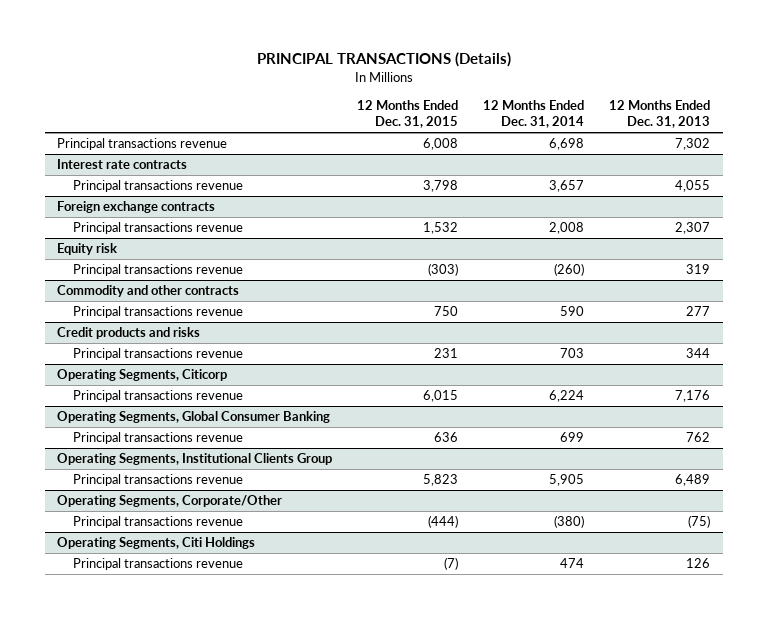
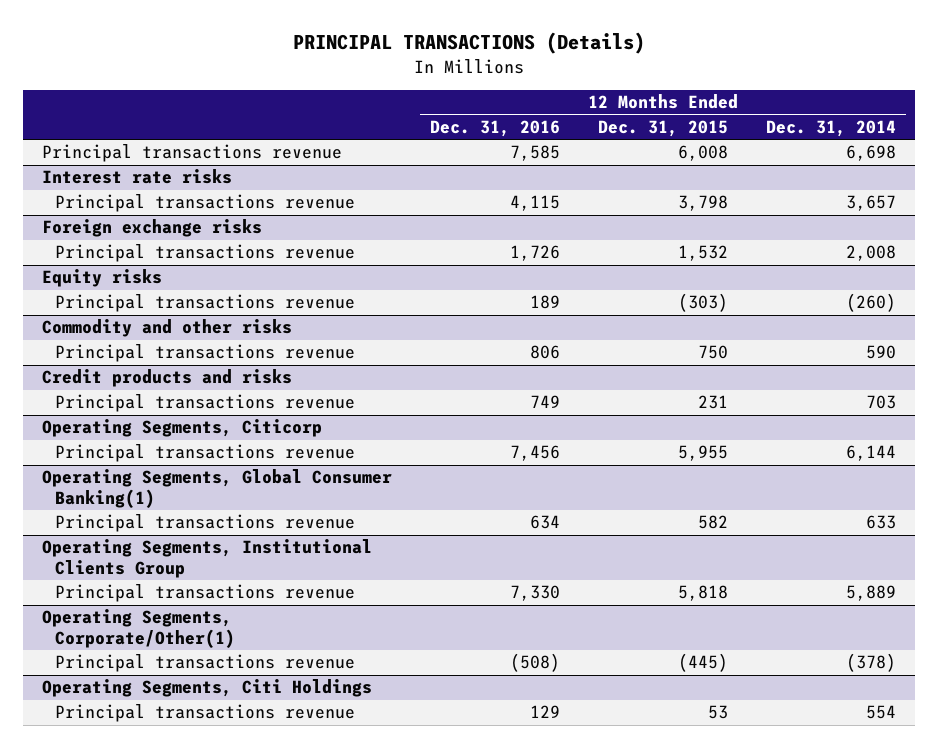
[609,99,711,129] 12 Months Ended Dec. 31, 2013 -> none
none -> [429,120,560,138] Dec. 31, 2016
[57,159,188,170] Interest rate contracts -> [41,169,232,185] Interest rate risks
[57,201,216,214] Foreign exchange contracts -> [41,219,262,238] Foreign exchange risks
[57,243,118,256] Equity risk -> [41,269,162,288] Equity risks
[57,285,240,298] Commodity and other contracts -> [41,319,292,338] Commodity and other risks
[423,390,459,403] 6,015 -> [678,445,729,462] 5,955
[549,390,585,403] 6,224 -> [846,445,897,462] 6,144
[57,411,331,424] Operating Segments, Global Consumer Banking -> [41,469,392,508] Operating Segments, Global Consumer Banking(1)
[434,432,459,443] 636 -> [698,515,729,530] 582
[560,432,585,443] 699 -> [866,515,897,530] 633
[423,474,459,487] 5,823 -> [678,585,729,602] 5,818
[549,474,585,487] 5,905 -> [846,585,897,602] 5,889
[57,495,283,508] Operating Segments, Corporate/Other -> [41,609,236,648] Operating Segments, Corporate/Other(1)
[428,515,459,529] (444) -> [678,653,729,673] (445)
[554,515,585,529] (380) -> [846,653,897,673] (378)
[444,557,459,571] (7) -> [708,705,729,720] 53
[560,558,585,569] 474 -> [866,705,897,720] 554

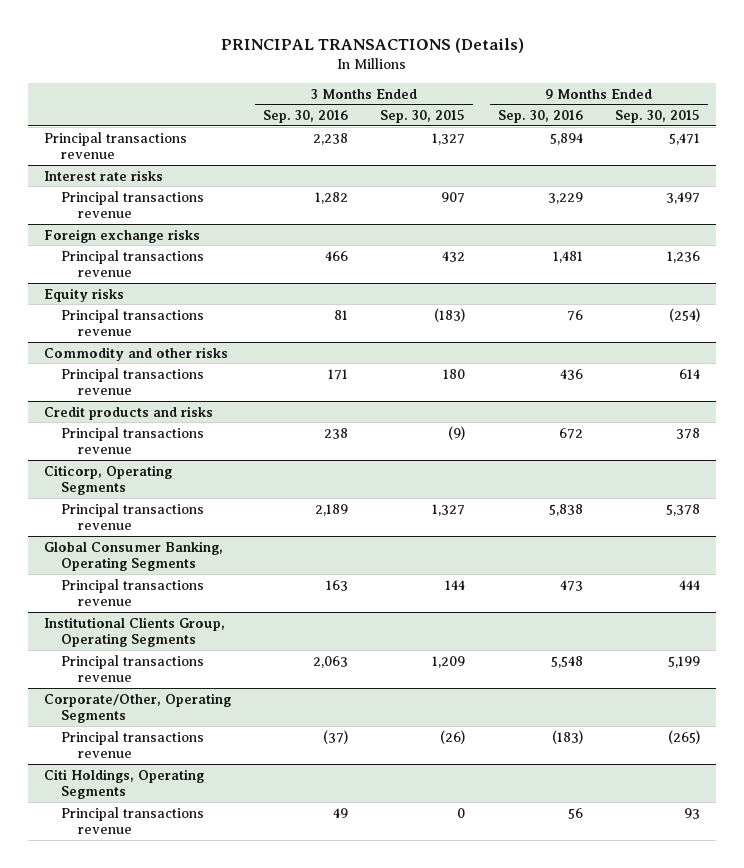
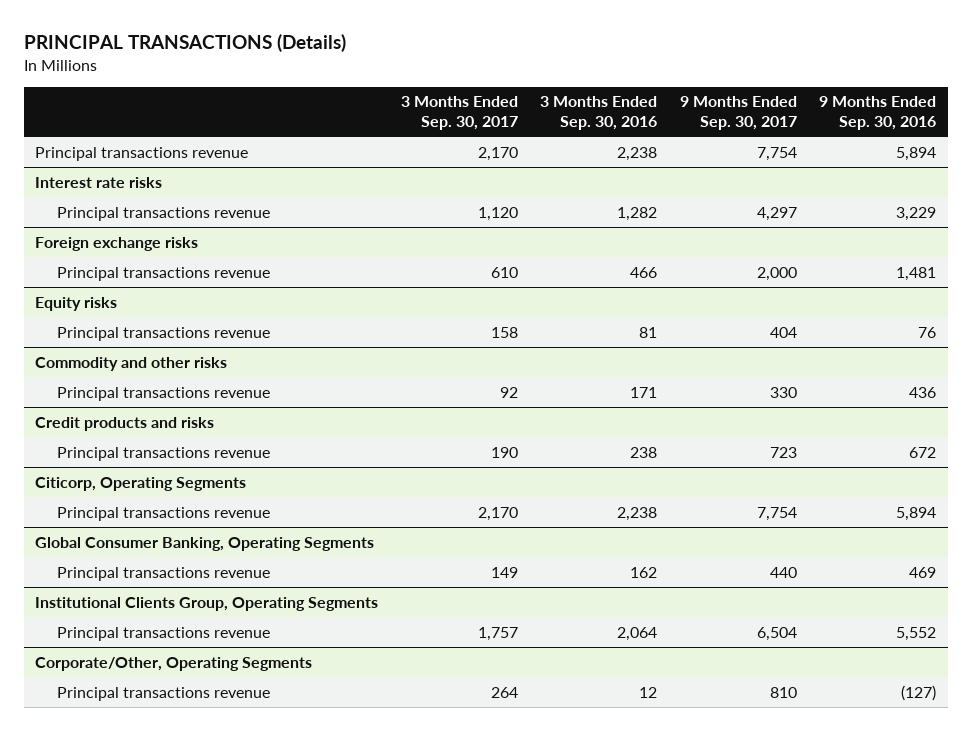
[380,110,466,124] Sep. 30, 2015 -> none
[614,110,700,124] Sep. 30, 2015 -> none
none -> [400,96,518,131] 3 Months Ended Sep. 30, 2017
none -> [679,96,797,131] 9 Months Ended Sep. 30, 2017
[315,503,349,516] 2,189 -> [617,506,658,521] 2,238
[548,503,583,516] 5,838 -> [896,506,937,521] 5,894
[326,579,349,591] 163 -> [630,566,658,578] 162
[559,579,583,591] 473 -> [909,566,937,578] 469
[313,655,349,668] 2,063 -> [617,626,658,641] 2,064
[550,655,583,668] 5,548 -> [896,626,937,641] 5,552
[43,768,204,800] Citi Holdings, Operating Segments -> none
[60,806,204,835] Principal transactions revenue -> none
[323,729,349,744] (37) -> [639,686,658,698] 12
[551,729,583,744] (183) -> [901,684,937,701] (127)

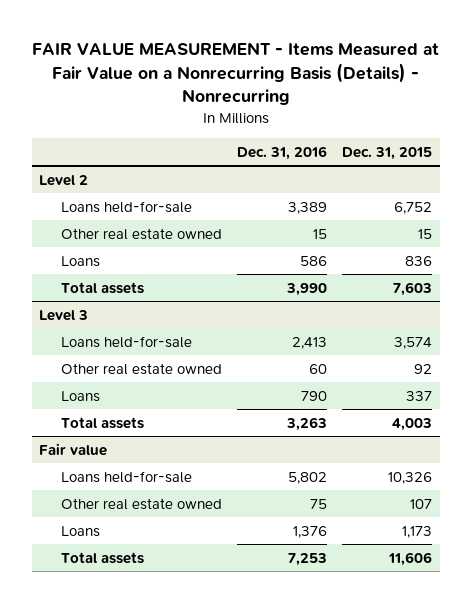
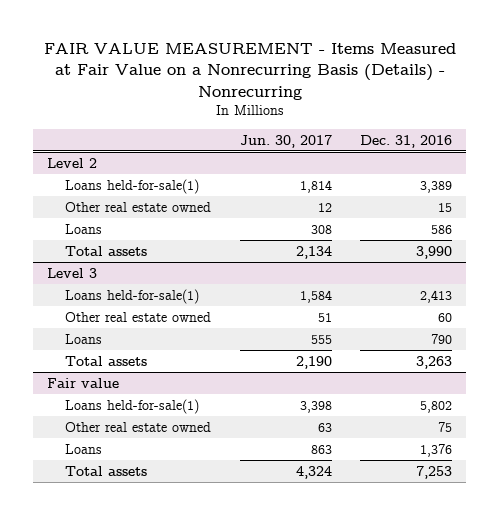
[342,146,433,160] Dec. 31, 2015 -> none
none -> [239,134,332,148] Jun. 30, 2017
[60,200,192,213] Loans held-for-sale -> [65,178,200,194] Loans held-for-sale(1)
[60,335,192,348] Loans held-for-sale -> [65,288,200,304] Loans held-for-sale(1)
[60,470,192,483] Loans held-for-sale -> [65,398,200,414] Loans held-for-sale(1)

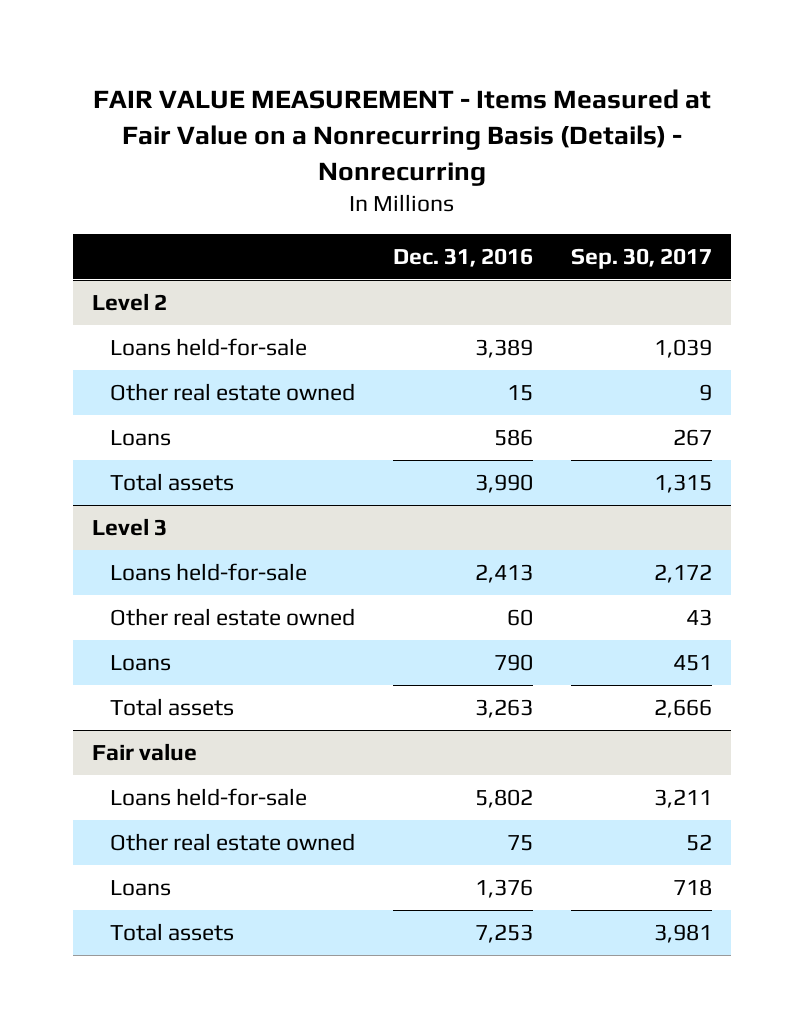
[239,134,332,148] Jun. 30, 2017 -> none
none -> [571,247,713,269] Sep. 30, 2017
[65,178,200,194] Loans held-for-sale(1) -> [110,337,308,356] Loans held-for-sale
[65,288,200,304] Loans held-for-sale(1) -> [110,562,308,581] Loans held-for-sale
[65,398,200,414] Loans held-for-sale(1) -> [110,787,308,806] Loans held-for-sale

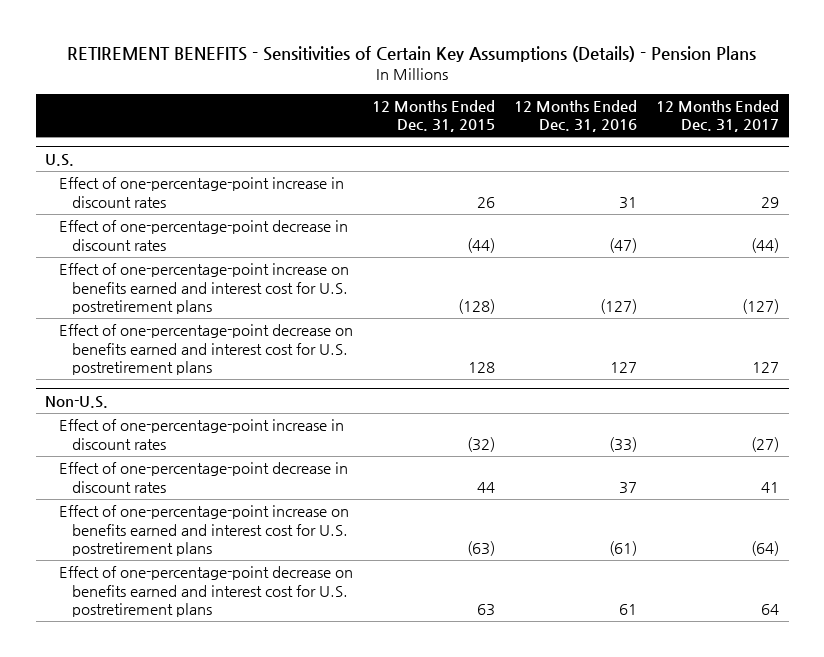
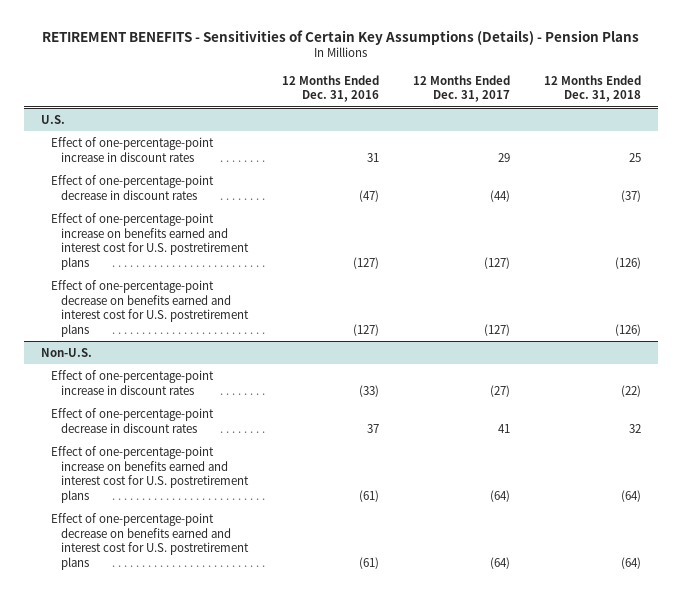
[371,99,495,133] 12 Months Ended Dec. 31, 2015 -> none
none -> [544,74,642,103] 12 Months Ended Dec. 31, 2018
[609,362,637,374] 127 -> [352,323,379,336] (127)
[751,362,779,374] 127 -> [483,323,510,336] (127)
[618,604,637,616] 61 -> [358,556,379,569] (61)
[760,604,779,616] 64 -> [489,556,510,569] (64)

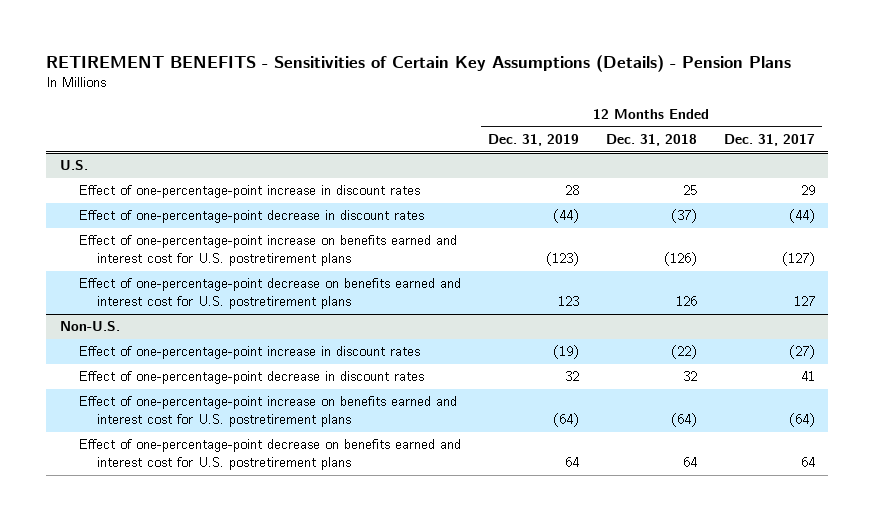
[281,74,379,103] 12 Months Ended Dec. 31, 2016 -> none
none -> [487,134,579,147] Dec. 31, 2019
[483,323,510,336] (127) -> [793,296,815,307] 127
[615,323,642,336] (126) -> [675,296,697,307] 126
[489,556,510,569] (64) -> [800,457,815,468] 64
[621,556,642,569] (64) -> [682,457,697,468] 64

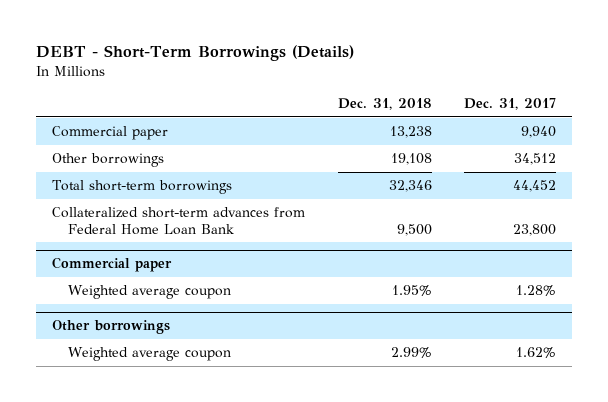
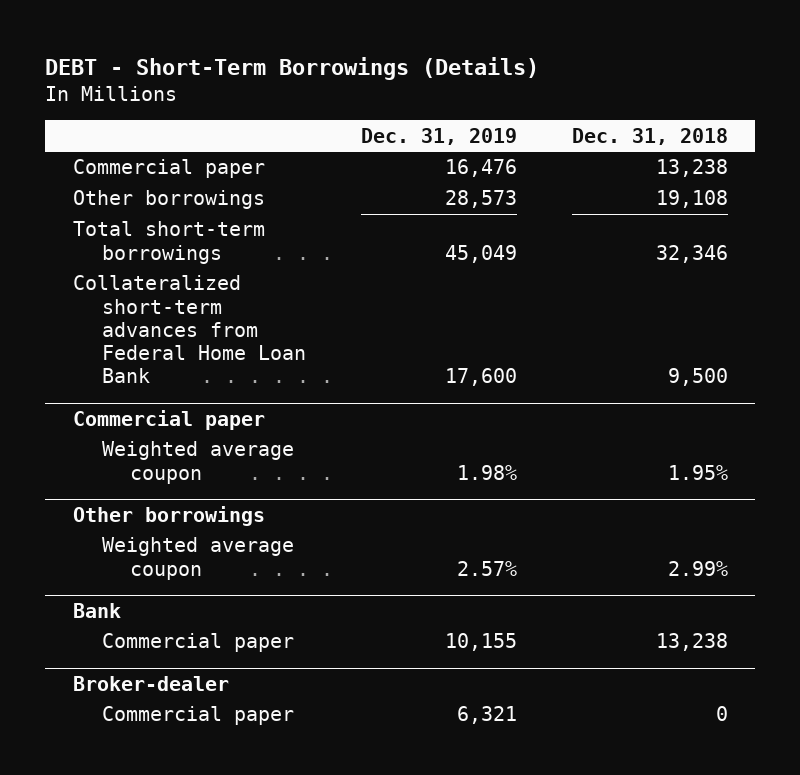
[464,98,557,111] Dec. 31, 2017 -> none
none -> [360,127,517,145] Dec. 31, 2019
none -> [72,603,121,619] Bank
none -> [101,633,294,653] Commercial paper
none -> [72,676,229,692] Broker-dealer
none -> [101,706,294,726] Commercial paper

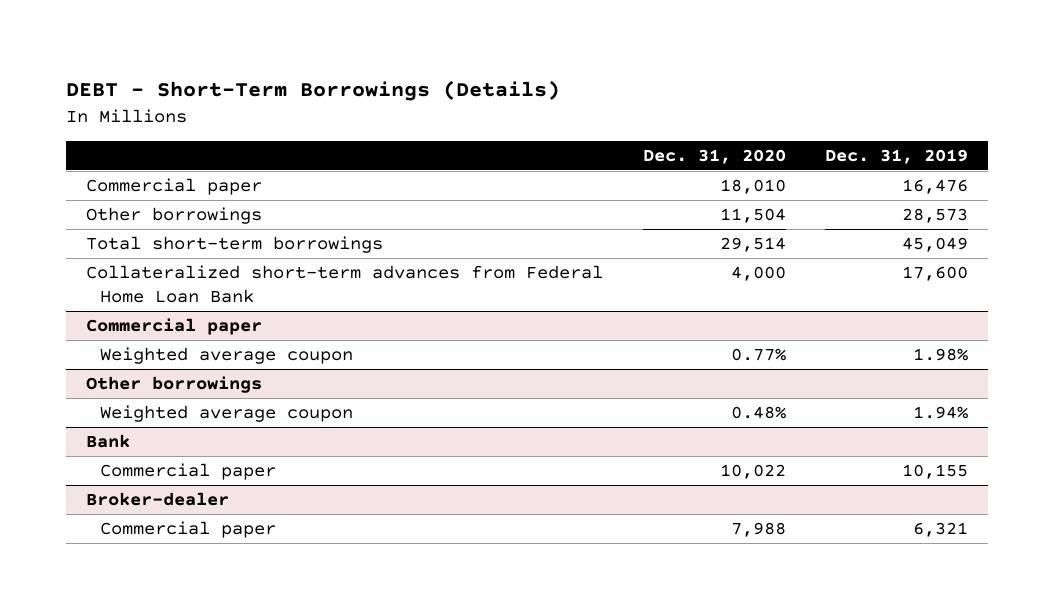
[571,127,728,145] Dec. 31, 2018 -> none
none -> [642,148,786,164] Dec. 31, 2020
[456,560,517,576] 2.57% -> [913,406,969,420] 1.94%

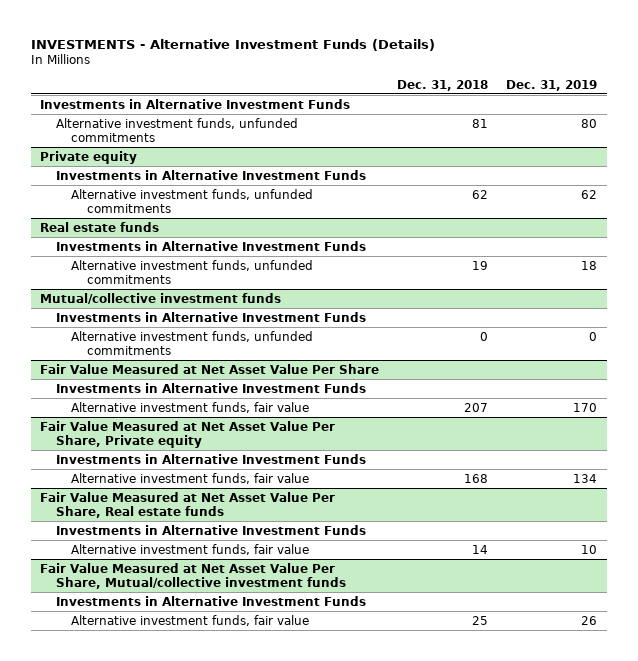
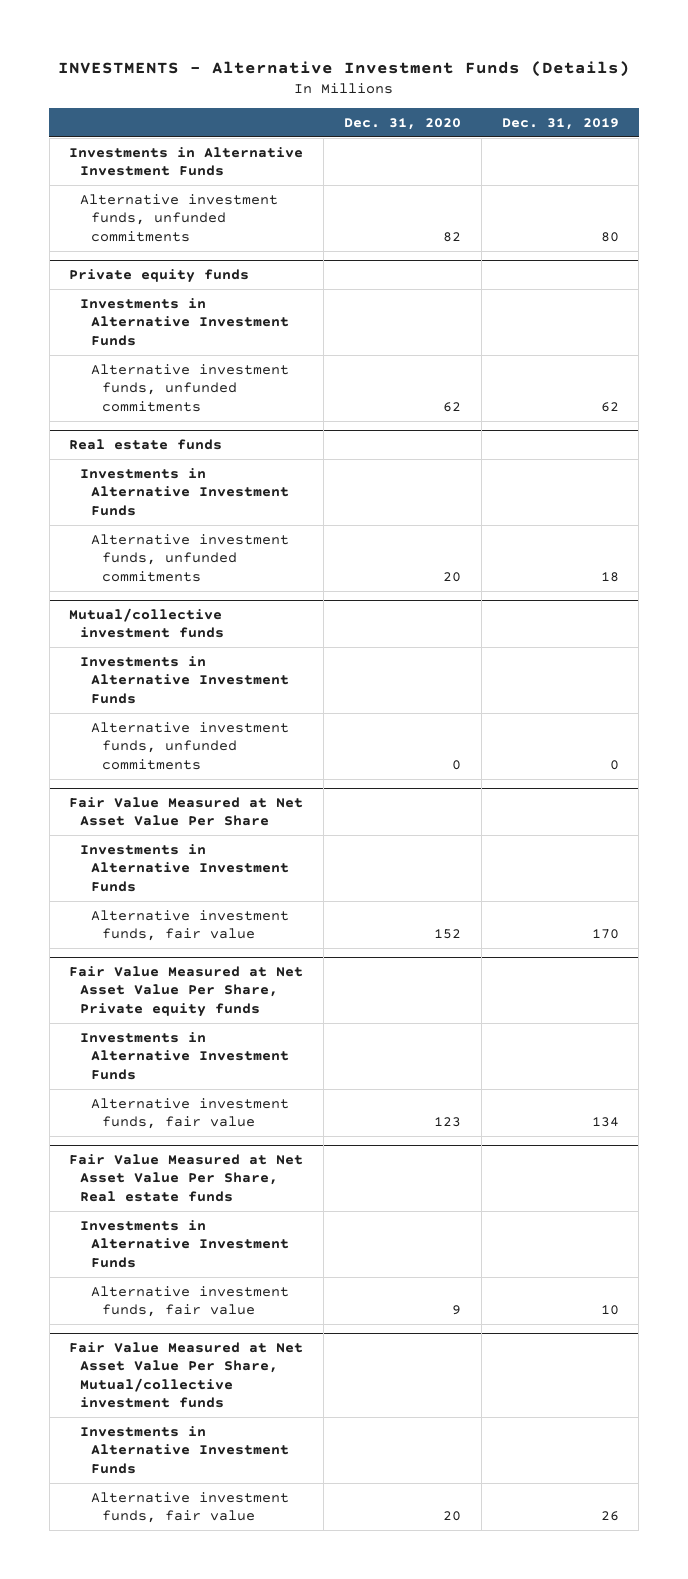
[397,79,489,91] Dec. 31, 2018 -> none
none -> [343,118,461,131] Dec. 31, 2020
[40,150,138,164] Private equity -> [69,269,250,284] Private equity funds
[40,420,336,449] Fair Value Measured at Net Asset Value Per Share, Private equity -> [69,966,304,1017] Fair Value Measured at Net Asset Value Per Share, Private equity funds

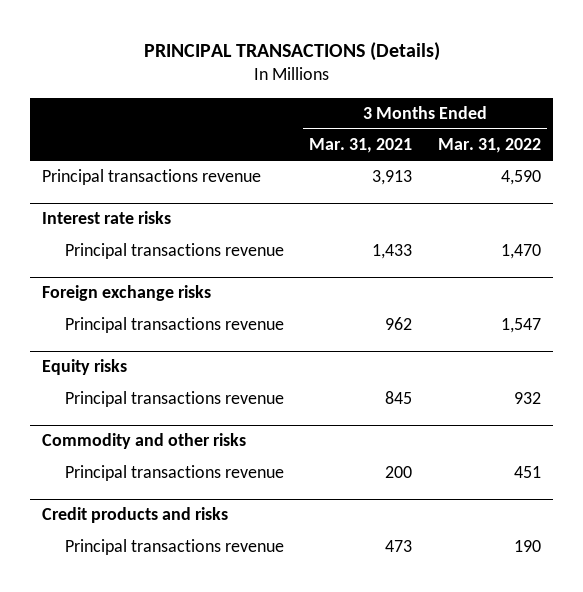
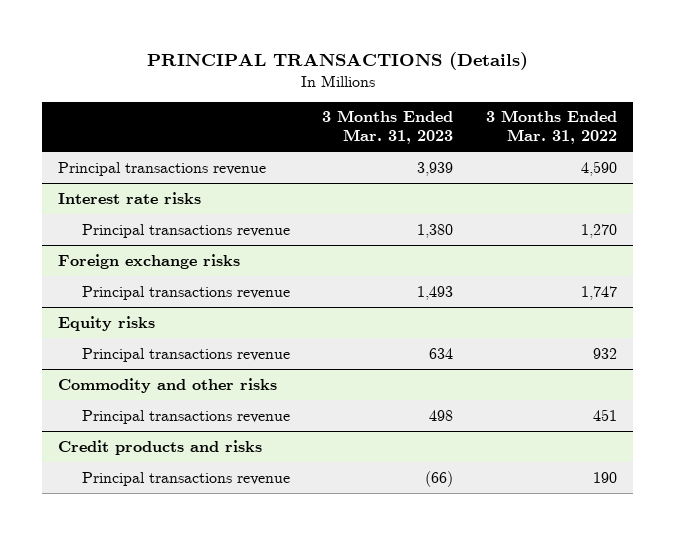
[309,138,413,154] Mar. 31, 2021 -> none
none -> [322,110,454,144] 3 Months Ended Mar. 31, 2023
[500,244,541,260] 1,470 -> [580,223,617,238] 1,270
[500,318,541,334] 1,547 -> [580,285,617,300] 1,747

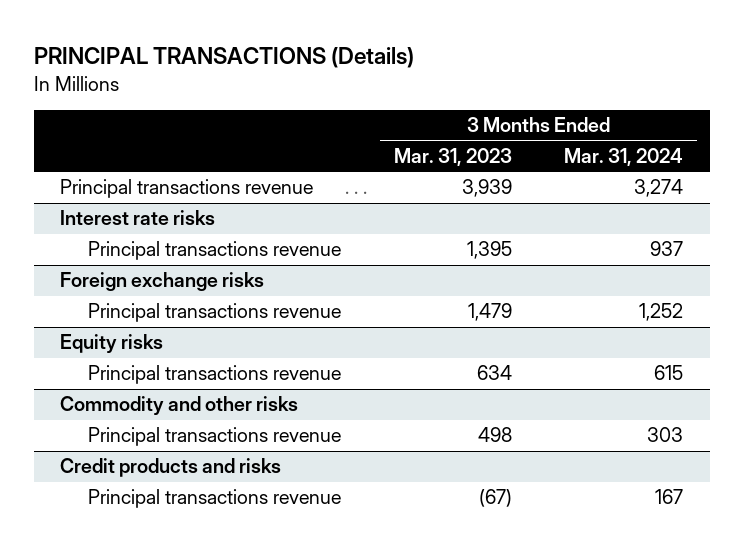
[485,110,617,144] 3 Months Ended Mar. 31, 2022 -> none
none -> [564,148,684,167] Mar. 31, 2024
[417,223,454,238] 1,380 -> [466,241,512,260] 1,395
[417,285,454,300] 1,493 -> [467,303,512,322] 1,479
[425,470,454,487] (66) -> [478,489,512,508] (67)

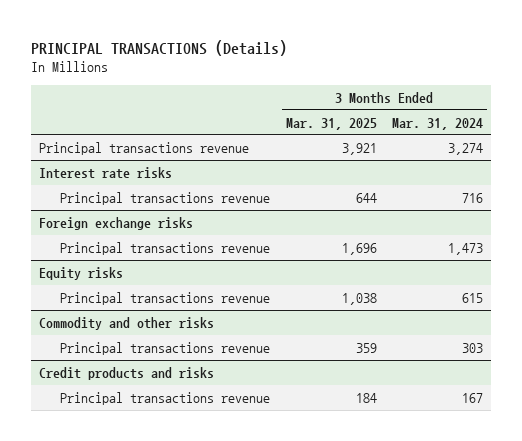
[393,148,512,167] Mar. 31, 2023 -> none
none -> [285,117,377,130] Mar. 31, 2025
[650,241,684,257] 937 -> [462,192,484,203] 716
[639,303,684,322] 1,252 -> [448,242,484,255] 1,473

